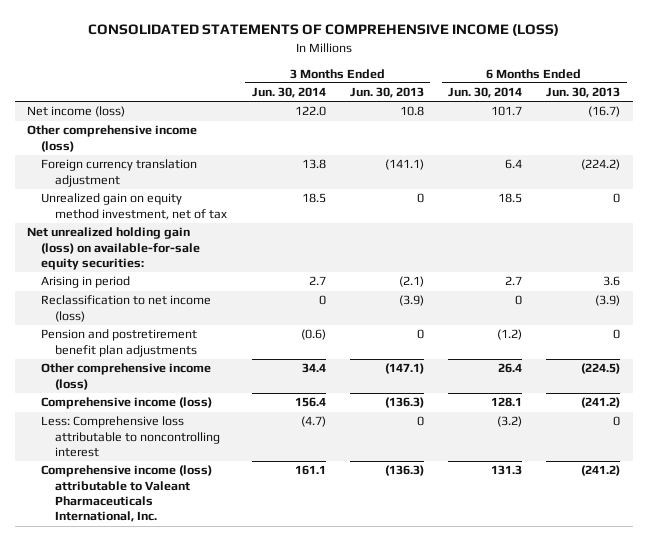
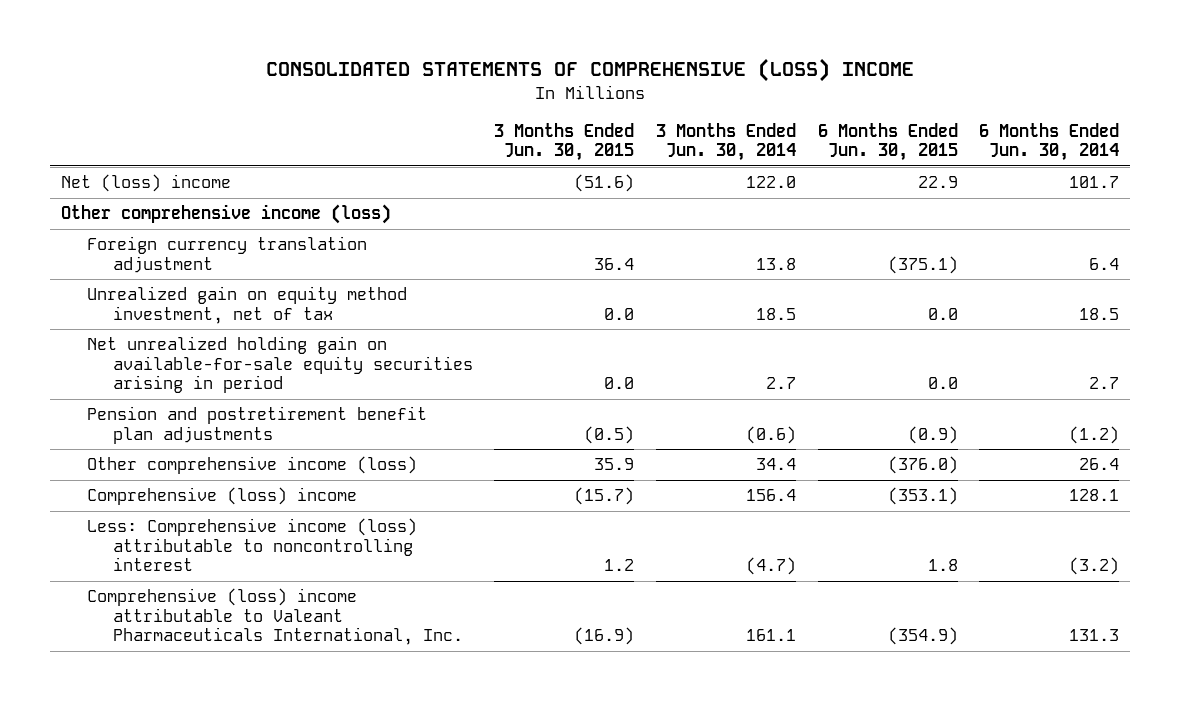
[87,24,559,37] CONSOLIDATED STATEMENTS OF COMPREHENSIVE INCOME (LOSS) -> [265,57,914,82] CONSOLIDATED STATEMENTS OF COMPREHENSIVE (LOSS) INCOME
[349,87,424,99] Jun. 30, 2013 -> none
[546,87,621,99] Jun. 30, 2013 -> none
none -> [494,122,635,162] 3 Months Ended Jun. 30, 2015
none -> [817,122,958,162] 6 Months Ended Jun. 30, 2015
[26,106,125,118] Net income (loss) -> [60,174,231,193] Net (loss) income
[26,227,201,271] Net unrealized holding gain (loss) on available-for-sale equity securities: -> none
[41,295,212,322] Reclassification to net income (loss) -> none
[41,276,131,289] Arising in period -> [86,336,473,394] Net unrealized holding gain on available-for-sale equity securities arising in period
[41,397,213,410] Comprehensive income (loss) -> [86,487,357,506] Comprehensive (loss) income
[41,416,221,458] Less: Comprehensive loss attributable to noncontrolling interest -> [86,518,417,572] Less: Comprehensive income (loss) attributable to noncontrolling interest
[41,465,213,523] Comprehensive income (loss) attributable to Valeant Pharmaceuticals International, Inc. -> [86,588,463,646] Comprehensive (loss) income attributable to Valeant Pharmaceuticals International, Inc.

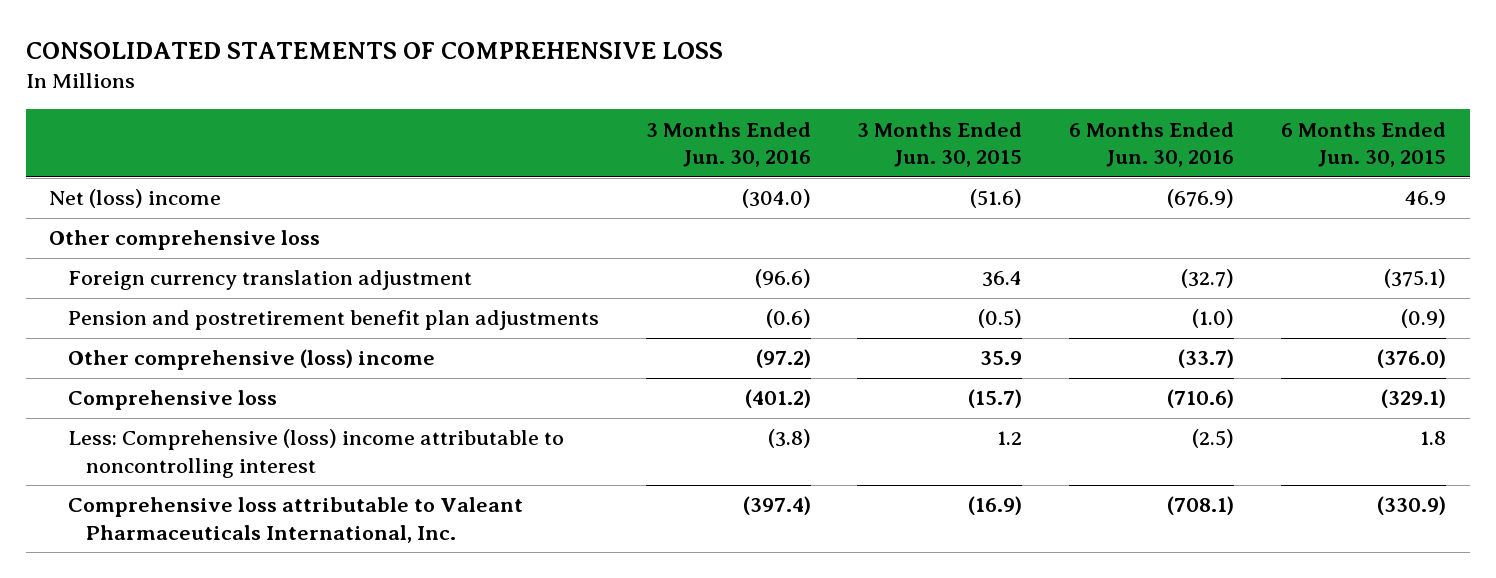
[265,57,914,82] CONSOLIDATED STATEMENTS OF COMPREHENSIVE (LOSS) INCOME -> [25,42,723,60] CONSOLIDATED STATEMENTS OF COMPREHENSIVE LOSS
[655,122,796,162] 3 Months Ended Jun. 30, 2014 -> none
[979,122,1120,162] 6 Months Ended Jun. 30, 2014 -> none
none -> [645,121,811,168] 3 Months Ended Jun. 30, 2016
none -> [1069,121,1235,168] 6 Months Ended Jun. 30, 2016
[917,176,958,189] 22.9 -> [1405,191,1447,206] 46.9
[60,204,391,225] Other comprehensive income (loss) -> [49,230,321,251] Other comprehensive loss
[86,286,407,324] Unrealized gain on equity method investment, net of tax -> none
[86,336,473,394] Net unrealized holding gain on available-for-sale equity securities arising in period -> none
[86,456,417,475] Other comprehensive income (loss) -> [67,349,435,371] Other comprehensive (loss) income
[86,487,357,506] Comprehensive (loss) income -> [67,390,277,411] Comprehensive loss
[887,487,958,506] (353.1) -> [1381,389,1447,409] (329.1)
[86,518,417,572] Less: Comprehensive income (loss) attributable to noncontrolling interest -> [67,429,564,478] Less: Comprehensive (loss) income attributable to noncontrolling interest
[86,588,463,646] Comprehensive (loss) income attributable to Valeant Pharmaceuticals International, Inc. -> [67,497,523,543] Comprehensive loss attributable to Valeant Pharmaceuticals International, Inc.
[887,627,958,646] (354.9) -> [1377,496,1447,516] (330.9)

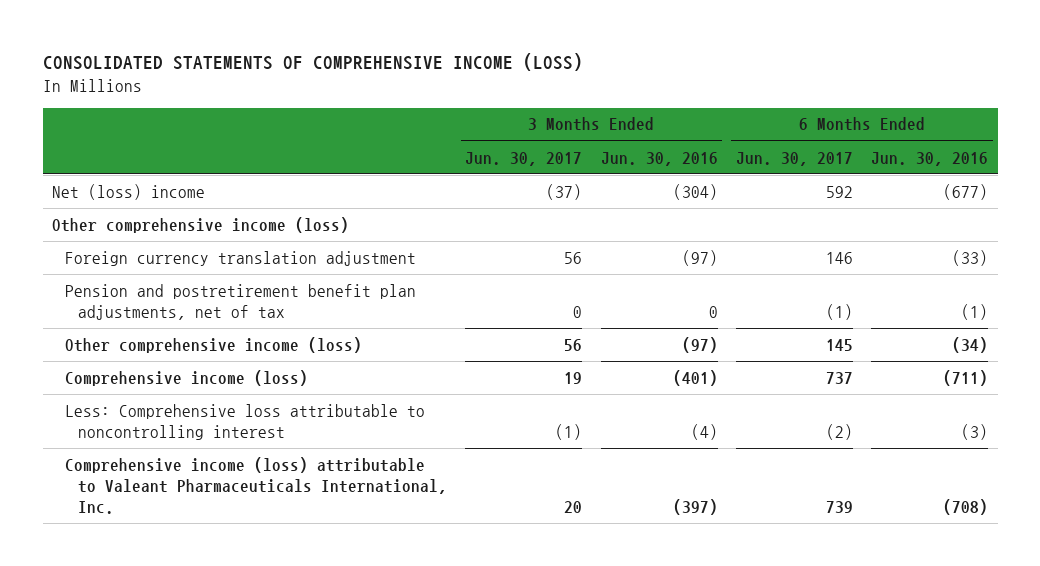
[25,42,723,60] CONSOLIDATED STATEMENTS OF COMPREHENSIVE LOSS -> [42,53,583,72] CONSOLIDATED STATEMENTS OF COMPREHENSIVE INCOME (LOSS)
[857,121,1023,168] 3 Months Ended Jun. 30, 2015 -> none
[1281,121,1447,168] 6 Months Ended Jun. 30, 2015 -> none
none -> [465,151,583,166] Jun. 30, 2017
none -> [735,151,853,166] Jun. 30, 2017
[741,189,811,209] (304.0) -> [672,183,718,200] (304)
[1167,189,1235,209] (676.9) -> [943,183,989,200] (677)
[49,230,321,251] Other comprehensive loss -> [51,216,349,233] Other comprehensive income (loss)
[754,269,811,289] (96.6) -> [681,249,718,266] (97)
[1181,269,1235,289] (32.7) -> [952,249,989,266] (33)
[67,310,599,331] Pension and postretirement benefit plan adjustments -> [64,283,416,320] Pension and postretirement benefit plan adjustments, net of tax
[765,309,811,329] (0.6) -> [708,305,718,318] 0
[1192,309,1235,329] (1.0) -> [961,303,989,320] (1)
[67,349,435,371] Other comprehensive (loss) income -> [64,336,362,353] Other comprehensive income (loss)
[755,349,811,369] (97.2) -> [681,336,718,353] (97)
[1178,349,1235,369] (33.7) -> [952,336,989,353] (34)
[67,390,277,411] Comprehensive loss -> [64,369,308,386] Comprehensive income (loss)
[744,389,811,409] (401.2) -> [672,369,718,386] (401)
[1167,389,1235,409] (710.6) -> [943,369,989,386] (711)
[67,429,564,478] Less: Comprehensive (loss) income attributable to noncontrolling interest -> [64,403,425,440] Less: Comprehensive loss attributable to noncontrolling interest
[767,429,811,449] (3.8) -> [690,423,718,440] (4)
[1192,429,1235,449] (2.5) -> [961,423,989,440] (3)
[67,497,523,543] Comprehensive loss attributable to Valeant Pharmaceuticals International, Inc. -> [64,456,447,514] Comprehensive income (loss) attributable to Valeant Pharmaceuticals International, Inc.
[742,496,811,516] (397.4) -> [672,498,718,515] (397)
[1167,496,1235,516] (708.1) -> [943,498,989,515] (708)

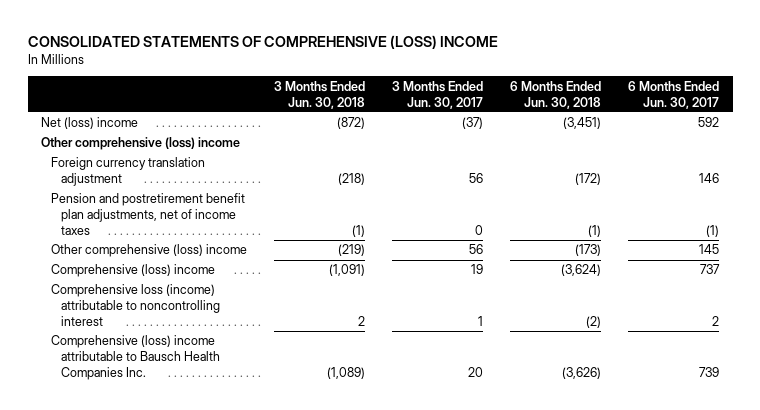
[42,53,583,72] CONSOLIDATED STATEMENTS OF COMPREHENSIVE INCOME (LOSS) -> [27,35,498,50] CONSOLIDATED STATEMENTS OF COMPREHENSIVE (LOSS) INCOME
[600,151,718,166] Jun. 30, 2016 -> none
[871,151,989,166] Jun. 30, 2016 -> none
none -> [274,80,366,109] 3 Months Ended Jun. 30, 2018
none -> [510,80,602,109] 6 Months Ended Jun. 30, 2018
[51,216,349,233] Other comprehensive income (loss) -> [41,137,241,151] Other comprehensive (loss) income
[64,283,416,320] Pension and postretirement benefit plan adjustments, net of tax -> [51,193,246,235] Pension and postretirement benefit plan adjustments, net of income taxes
[64,336,362,353] Other comprehensive income (loss) -> [51,244,248,258] Other comprehensive (loss) income
[64,369,308,386] Comprehensive income (loss) -> [51,264,216,278] Comprehensive (loss) income
[64,403,425,440] Less: Comprehensive loss attributable to noncontrolling interest -> [51,284,221,326] Comprehensive loss (income) attributable to noncontrolling interest
[555,423,583,440] (1) -> [478,315,484,326] 1
[825,423,853,440] (2) -> [712,315,720,326] 2
[64,456,447,514] Comprehensive income (loss) attributable to Valeant Pharmaceuticals International, Inc. -> [51,335,221,380] Comprehensive (loss) income attributable to Bausch Health Companies Inc.

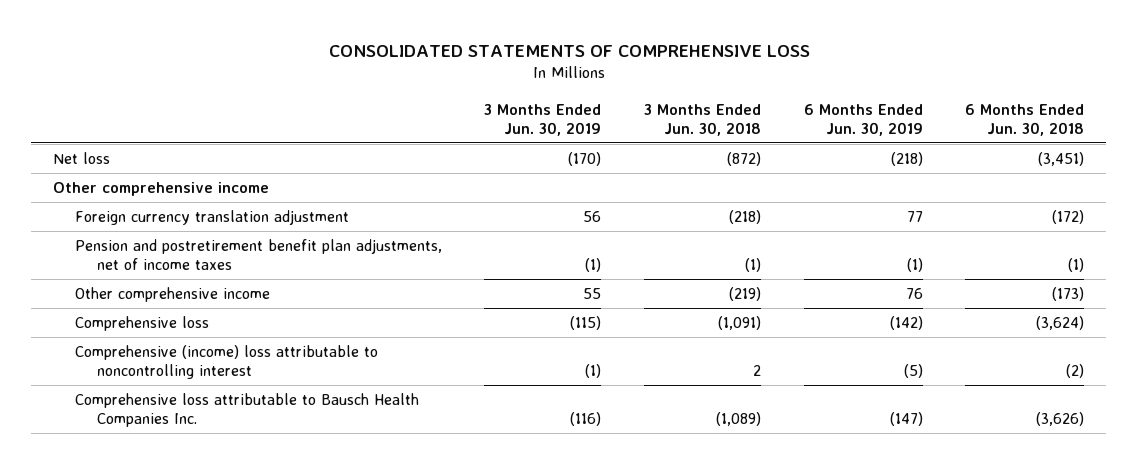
[27,35,498,50] CONSOLIDATED STATEMENTS OF COMPREHENSIVE (LOSS) INCOME -> [328,44,810,57] CONSOLIDATED STATEMENTS OF COMPREHENSIVE LOSS
[392,80,484,109] 3 Months Ended Jun. 30, 2017 -> none
[628,80,720,109] 6 Months Ended Jun. 30, 2017 -> none
none -> [484,103,602,136] 3 Months Ended Jun. 30, 2019
none -> [803,103,923,136] 6 Months Ended Jun. 30, 2019
[41,117,139,130] Net (loss) income -> [52,152,110,165] Net loss
[41,137,241,151] Other comprehensive (loss) income -> [52,182,269,197] Other comprehensive income
[51,244,248,258] Other comprehensive (loss) income -> [74,287,270,303] Other comprehensive income
[51,264,216,278] Comprehensive (loss) income -> [74,316,209,332] Comprehensive loss
[51,284,221,326] Comprehensive loss (income) attributable to noncontrolling interest -> [74,345,378,380] Comprehensive (income) loss attributable to noncontrolling interest
[51,335,221,380] Comprehensive (loss) income attributable to Bausch Health Companies Inc. -> [74,393,419,428] Comprehensive loss attributable to Bausch Health Companies Inc.

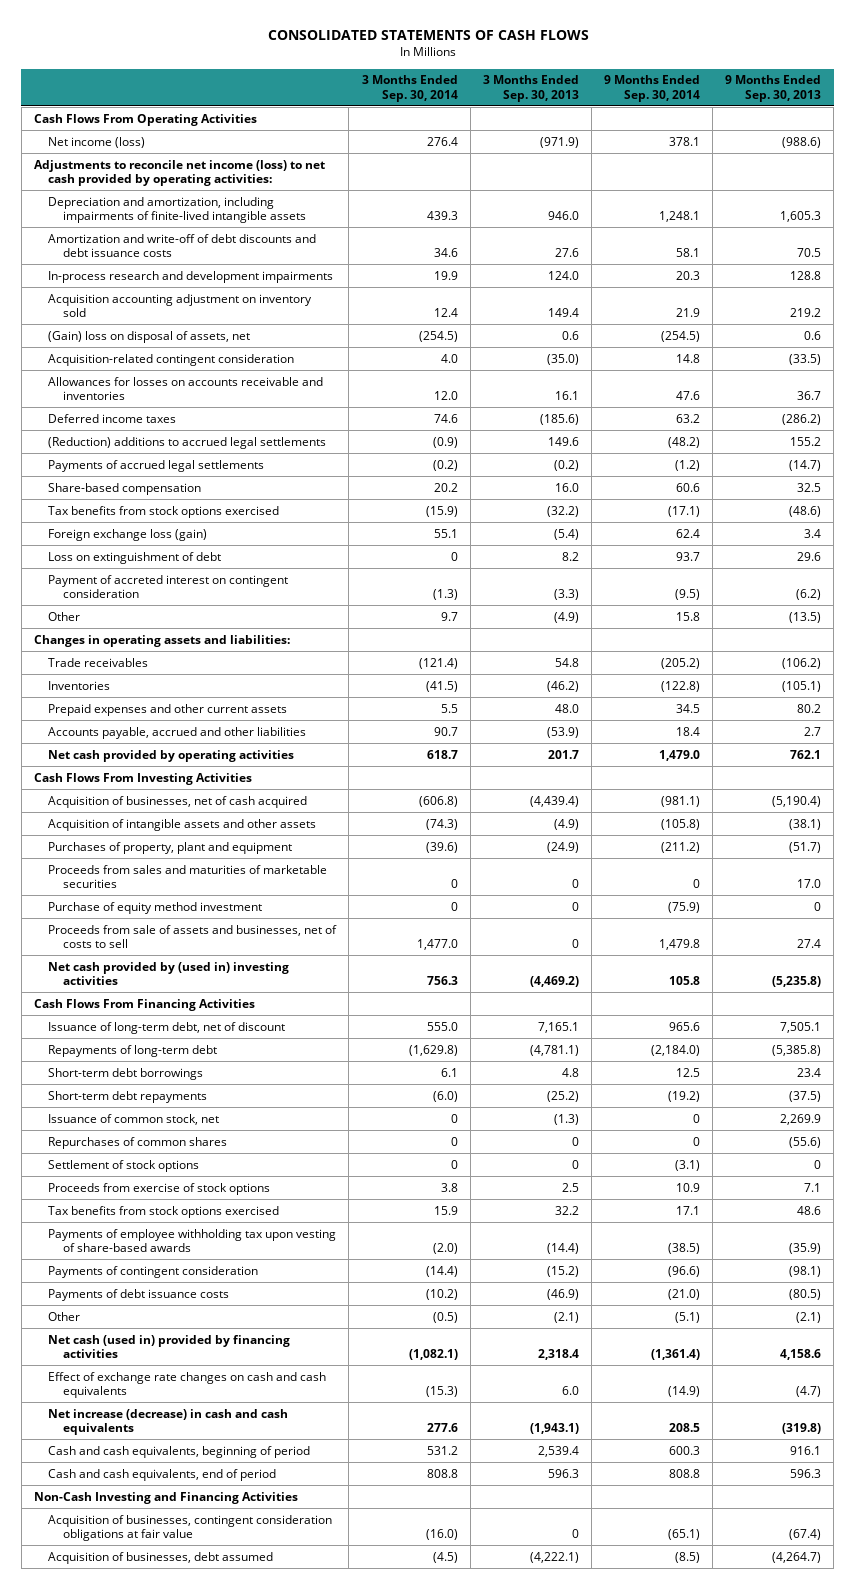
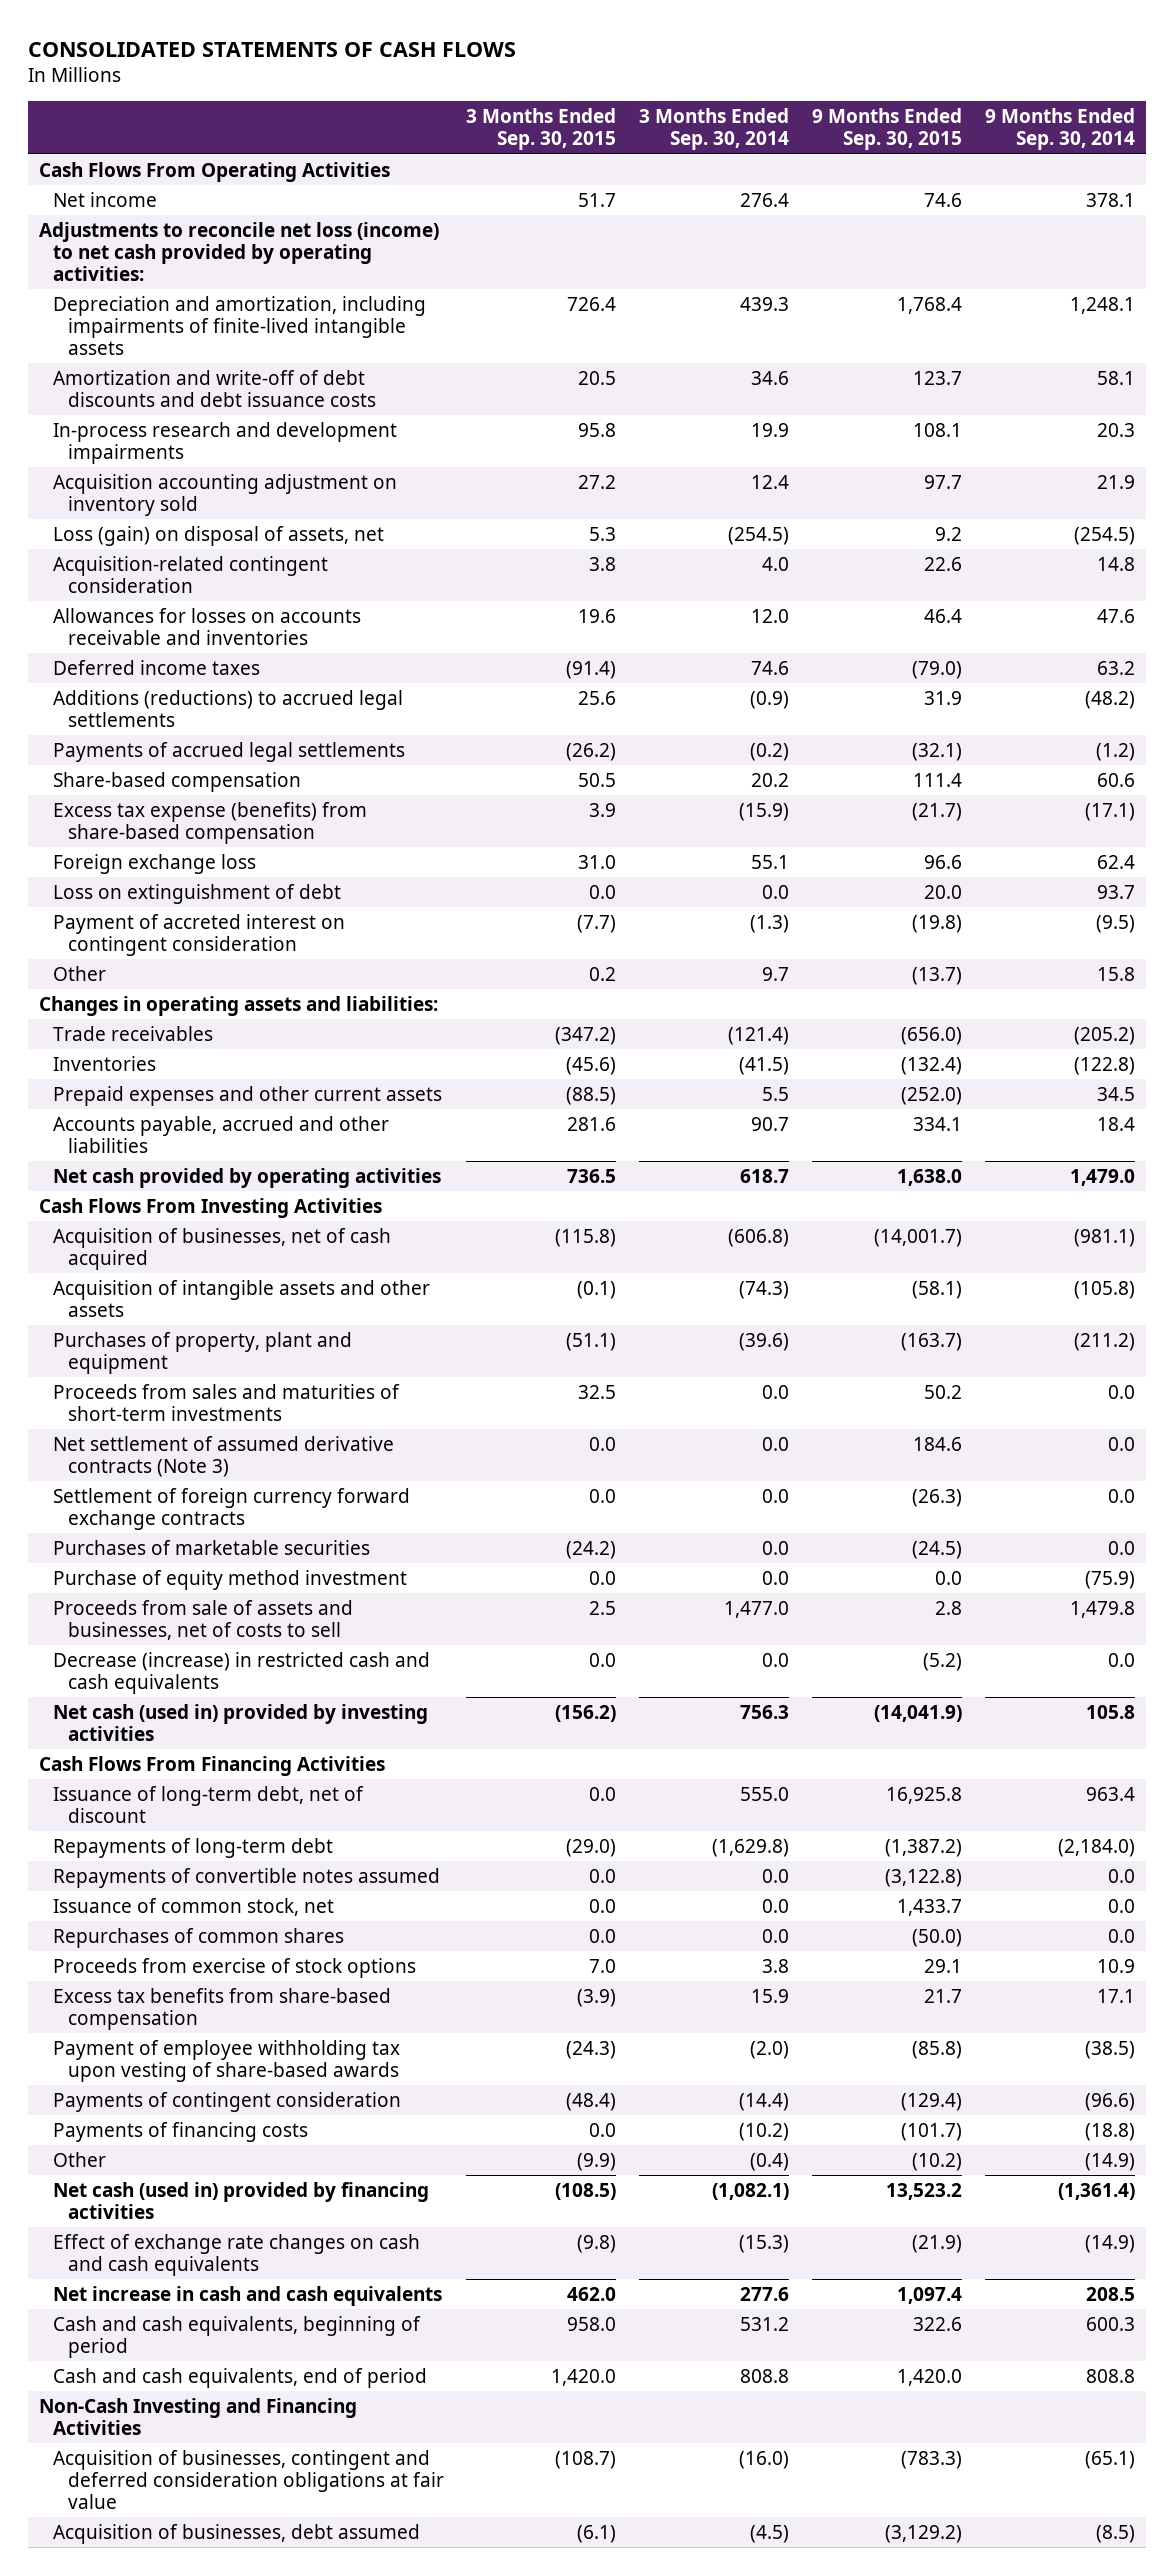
[482,75,579,102] 3 Months Ended Sep. 30, 2013 -> none
[725,75,822,102] 9 Months Ended Sep. 30, 2013 -> none
none -> [466,108,617,151] 3 Months Ended Sep. 30, 2015
none -> [812,108,963,151] 9 Months Ended Sep. 30, 2015
[48,136,146,148] Net income (loss) -> [53,191,158,207] Net income
[33,159,325,187] Adjustments to reconcile net income (loss) to net cash provided by operating activities: -> [39,221,440,281] Adjustments to reconcile net loss (income) to net cash provided by operating activities:
[48,330,251,343] (Gain) loss on disposal of assets, net -> [53,525,385,546] Loss (gain) on disposal of assets, net
[48,436,327,449] (Reduction) additions to accrued legal settlements -> [53,689,404,727] Additions (reductions) to accrued legal settlements
[48,505,280,518] Tax benefits from stock options exercised -> [53,801,368,844] Excess tax expense (benefits) from share-based compensation
[48,528,208,541] Foreign exchange loss (gain) -> [53,853,257,874] Foreign exchange loss
[450,551,458,561] 0 -> [762,884,790,899] 0.0
[48,864,328,889] Proceeds from sales and maturities of marketable securities -> [53,1383,401,1421] Proceeds from sales and maturities of short-term investments
[450,879,458,889] 0 -> [762,1384,790,1399] 0.0
[692,879,700,889] 0 -> [1107,1384,1135,1399] 0.0
none -> [53,1435,395,1477] Net settlement of assumed derivative contracts (Note 3)
none -> [53,1487,411,1530] Settlement of foreign currency forward exchange contracts
none -> [53,1539,371,1555] Purchases of marketable securities
[450,901,458,911] 0 -> [762,1570,790,1585] 0.0
none -> [53,1651,431,1694] Decrease (increase) in restricted cash and cash equivalents
[48,961,290,986] Net cash provided by (used in) investing activities -> [53,1703,429,1741] Net cash (used in) provided by investing activities
[668,1021,700,1031] 965.6 -> [1085,1786,1135,1801] 963.4
[48,1067,204,1080] Short-term debt borrowings -> none
[48,1090,208,1103] Short-term debt repayments -> none
[48,1159,200,1172] Settlement of stock options -> none
none -> [53,1867,441,1888] Repayments of convertible notes assumed
[450,1113,458,1123] 0 -> [762,1898,790,1913] 0.0
[692,1113,700,1123] 0 -> [1107,1898,1135,1913] 0.0
[450,1136,458,1146] 0 -> [762,1928,790,1943] 0.0
[692,1136,700,1146] 0 -> [1107,1928,1135,1943] 0.0
[48,1205,280,1218] Tax benefits from stock options exercised -> [53,1987,392,2030] Excess tax benefits from share-based compensation
[48,1228,337,1253] Payments of employee withholding tax upon vesting of share-based awards -> [53,2039,401,2082] Payment of employee withholding tax upon vesting of share-based awards
[48,1288,230,1301] Payments of debt issuance costs -> [53,2121,309,2142] Payments of financing costs
[667,1288,700,1300] (21.0) -> [1084,2122,1135,2141] (18.8)
[432,1311,458,1323] (0.5) -> [750,2152,790,2171] (0.4)
[674,1311,700,1323] (5.1) -> [1084,2152,1135,2171] (14.9)
[48,1408,289,1436] Net increase (decrease) in cash and cash equivalents -> [53,2285,443,2306] Net increase in cash and cash equivalents
[48,1514,333,1542] Acquisition of businesses, contingent consideration obligations at fair value -> [53,2449,444,2509] Acquisition of businesses, contingent and deferred consideration obligations at fair value

